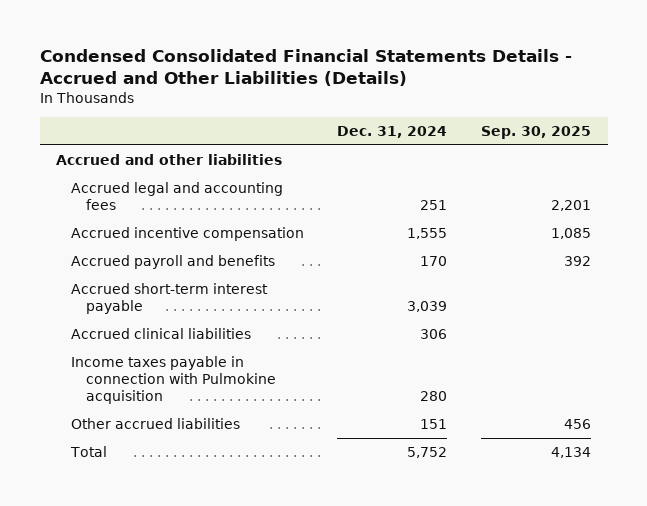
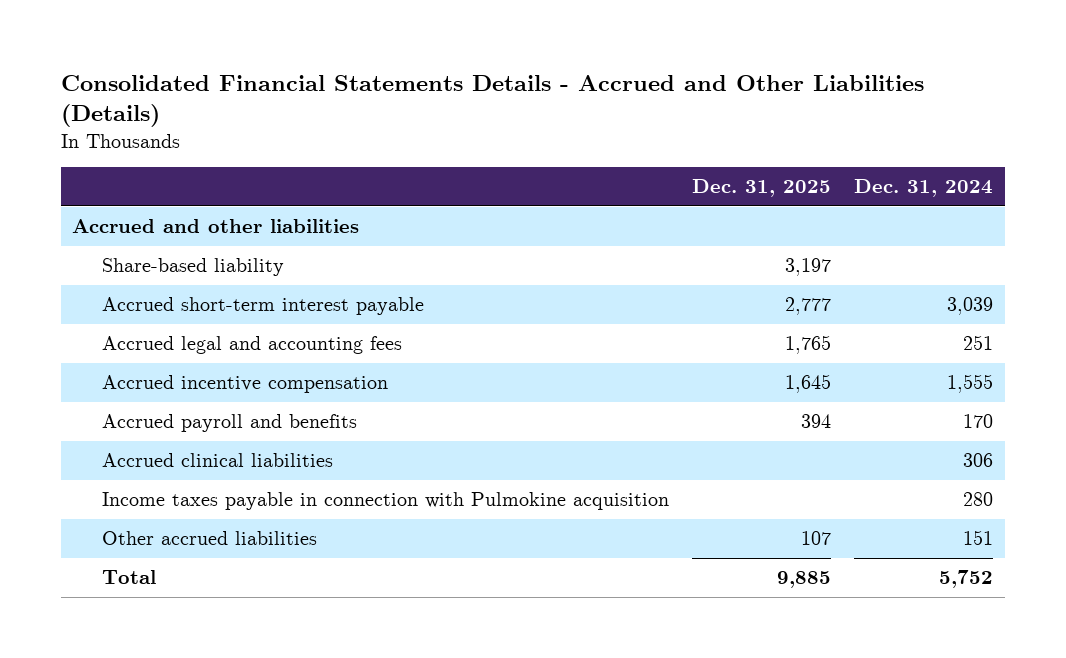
[39,48,572,86] Condensed Consolidated Financial Statements Details - Accrued and Other Liabilities (Details) -> [60,74,924,128] Consolidated Financial Statements Details - Accrued and Other Liabilities (Details)
[480,125,591,139] Sep. 30, 2025 -> none
none -> [692,179,832,198] Dec. 31, 2025
none -> [102,258,285,277] Share-based liability
[70,283,268,314] Accrued short-term interest payable -> [102,297,425,316] Accrued short-term interest payable

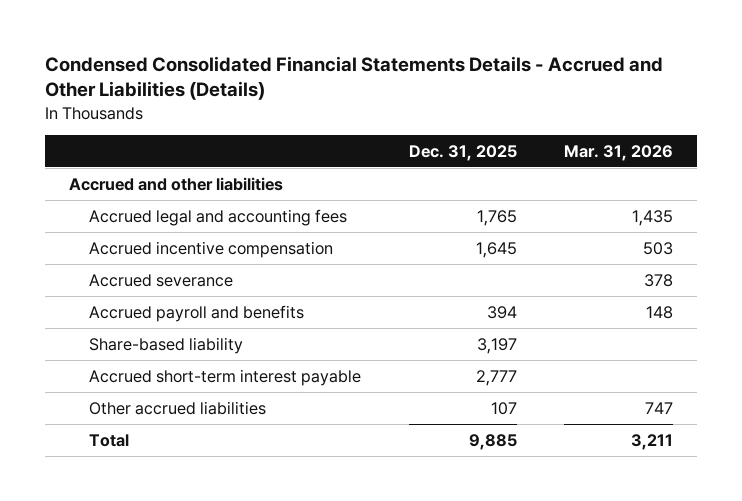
[60,74,924,128] Consolidated Financial Statements Details - Accrued and Other Liabilities (Details) -> [44,55,663,101] Condensed Consolidated Financial Statements Details - Accrued and Other Liabilities (Details)
[854,179,994,198] Dec. 31, 2024 -> none
none -> [564,144,674,161] Mar. 31, 2026
none -> [88,273,233,287] Accrued severance
[102,453,334,468] Accrued clinical liabilities -> none
[102,492,670,511] Income taxes payable in connection with Pulmokine acquisition -> none
[102,258,285,277] Share-based liability -> [88,336,243,354] Share-based liability
[102,297,425,316] Accrued short-term interest payable -> [88,368,361,386] Accrued short-term interest payable

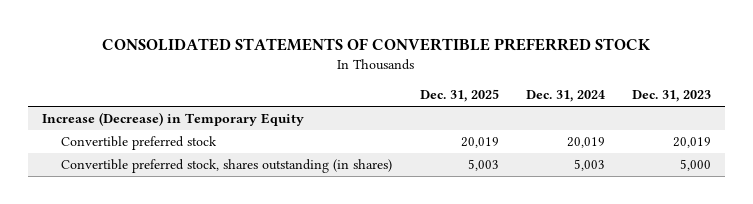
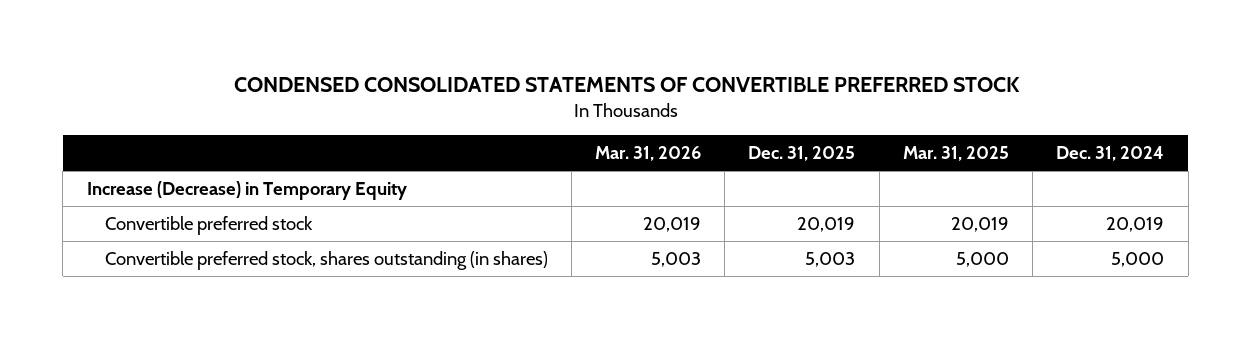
[102,37,652,51] CONSOLIDATED STATEMENTS OF CONVERTIBLE PREFERRED STOCK -> [233,76,1020,92] CONDENSED CONSOLIDATED STATEMENTS OF CONVERTIBLE PREFERRED STOCK
[632,90,712,103] Dec. 31, 2023 -> none
none -> [594,146,701,162] Mar. 31, 2026
none -> [902,146,1009,162] Mar. 31, 2025
[573,159,605,172] 5,003 -> [1111,251,1165,267] 5,000

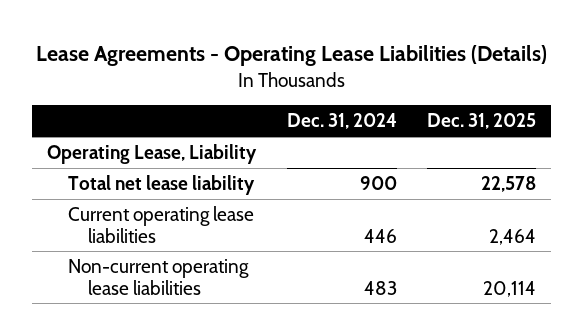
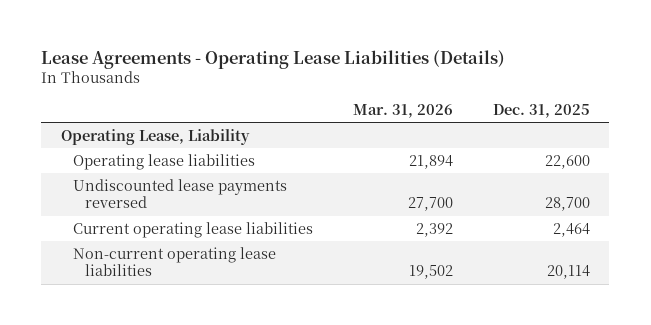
[286,113,397,130] Dec. 31, 2024 -> none
none -> [352,103,453,118] Mar. 31, 2026
[67,174,255,195] Total net lease liability -> none
none -> [73,153,256,170] Operating lease liabilities
none -> [73,178,288,209] Undiscounted lease payments reversed

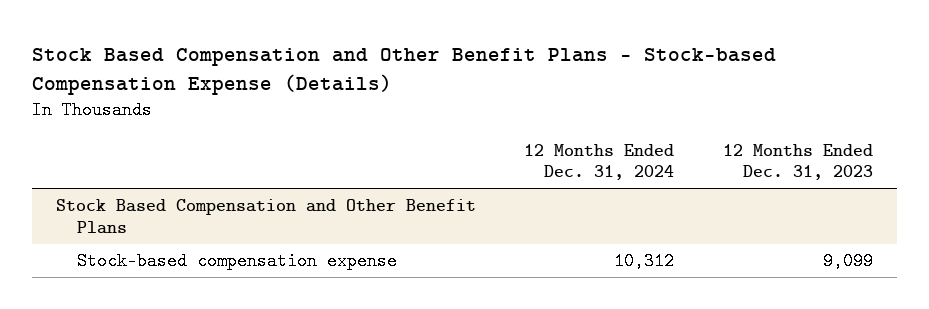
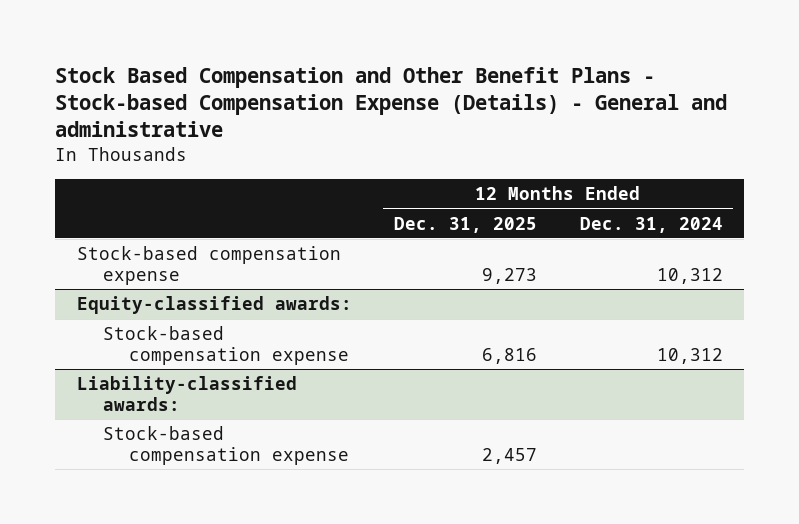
[31,47,776,95] Stock Based Compensation and Other Benefit Plans - Stock-based Compensation Expense (Details) -> [55,66,728,138] Stock Based Compensation and Other Benefit Plans - Stock-based Compensation Expense (Details) - General and administrative
[722,143,873,181] 12 Months Ended Dec. 31, 2023 -> none
none -> [394,216,538,233] Dec. 31, 2025
[56,199,477,234] Stock Based Compensation and Other Benefit Plans -> none
none -> [76,296,352,315] Equity-classified awards:
none -> [102,326,349,365] Stock-based compensation expense
none -> [76,376,297,411] Liability-classified awards:
none -> [102,426,349,465] Stock-based compensation expense

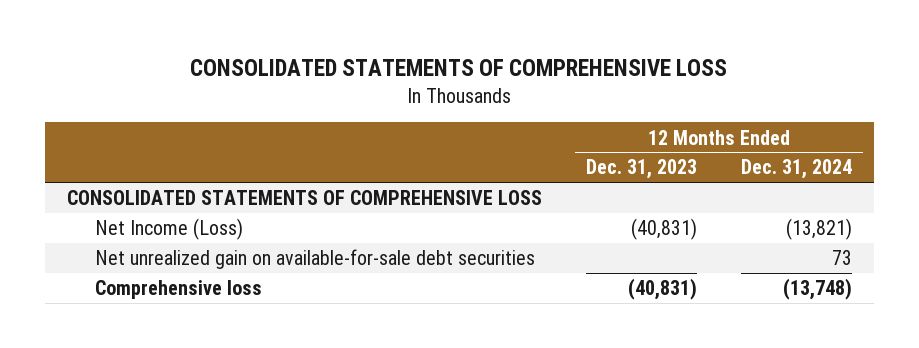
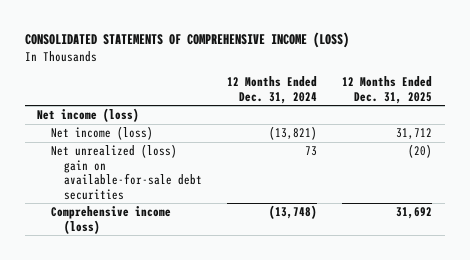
[190,58,728,76] CONSOLIDATED STATEMENTS OF COMPREHENSIVE LOSS -> [24,31,349,48] CONSOLIDATED STATEMENTS OF COMPREHENSIVE INCOME (LOSS)
[585,159,697,180] Dec. 31, 2023 -> none
none -> [342,76,433,104] 12 Months Ended Dec. 31, 2025
[66,190,542,206] CONSOLIDATED STATEMENTS OF COMPREHENSIVE LOSS -> none
none -> [37,108,140,123] Net income (loss)
[94,218,243,241] Net Income (Loss) -> [50,126,153,141] Net income (loss)
[94,249,535,270] Net unrealized gain on available-for-sale debt securities -> [50,144,202,200] Net unrealized (loss) gain on available-for-sale debt securities
[94,280,262,300] Comprehensive loss -> [50,206,171,234] Comprehensive income (loss)

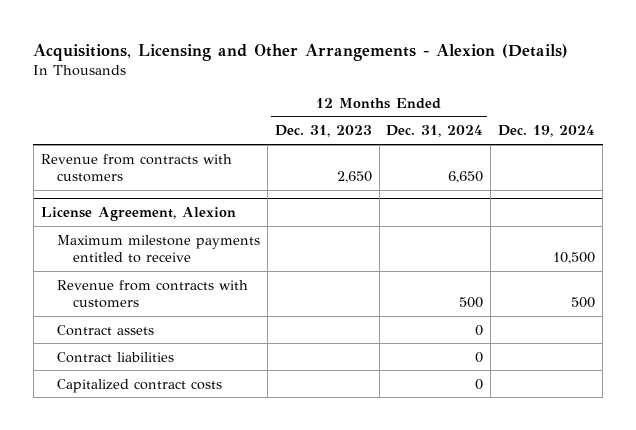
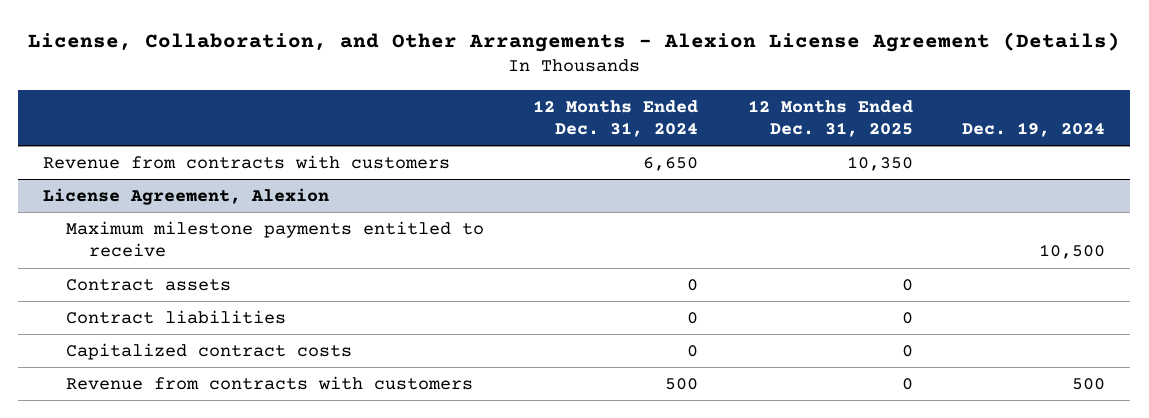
[33,43,569,61] Acquisitions, Licensing and Other Arrangements - Alexion (Details) -> [28,31,1121,52] License, Collaboration, and Other Arrangements - Alexion License Agreement (Details)
[274,125,372,138] Dec. 31, 2023 -> none
none -> [747,99,913,138] 12 Months Ended Dec. 31, 2025
[56,279,248,309] Revenue from contracts with customers -> [66,375,474,390] Revenue from contracts with customers

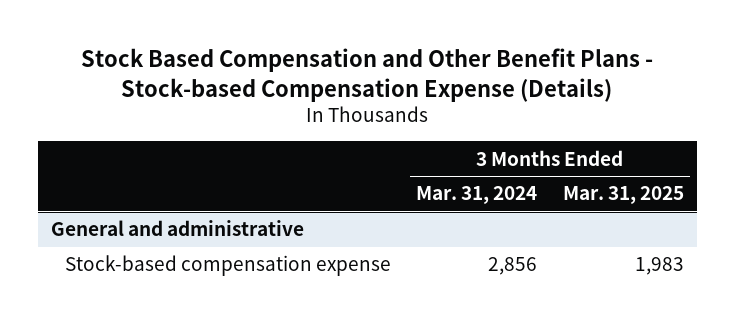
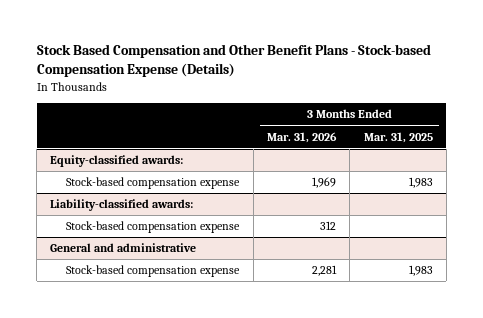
[416,186,538,205] Mar. 31, 2024 -> none
none -> [266,131,337,143] Mar. 31, 2026
none -> [50,155,184,168] Equity-classified awards:
none -> [66,177,241,190] Stock-based compensation expense
none -> [50,199,194,212] Liability-classified awards:
none -> [66,221,241,234] Stock-based compensation expense

